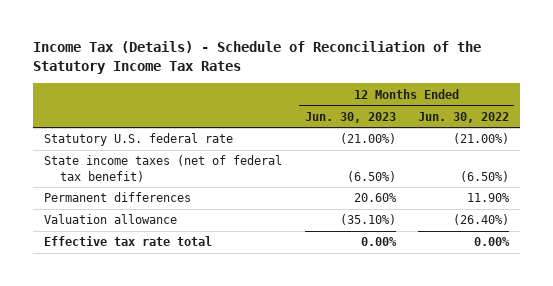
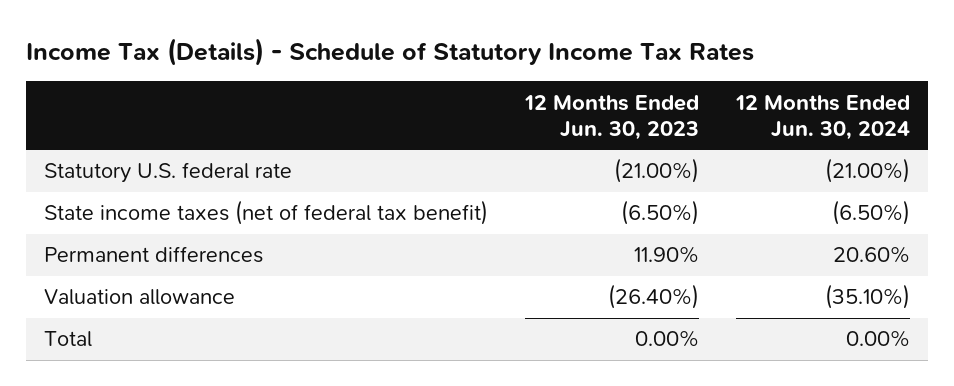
[33,41,482,75] Income Tax (Details) - Schedule of Reconciliation of the Statutory Income Tax Rates -> [25,37,754,66] Income Tax (Details) - Schedule of Statutory Income Tax Rates
[417,111,509,123] Jun. 30, 2022 -> none
none -> [734,94,910,140] 12 Months Ended Jun. 30, 2024
[353,193,397,203] 20.60% -> [633,246,699,264] 11.90%
[339,214,396,226] (35.10%) -> [607,284,699,310] (26.40%)
[44,236,213,247] Effective tax rate total -> [44,331,93,348] Total

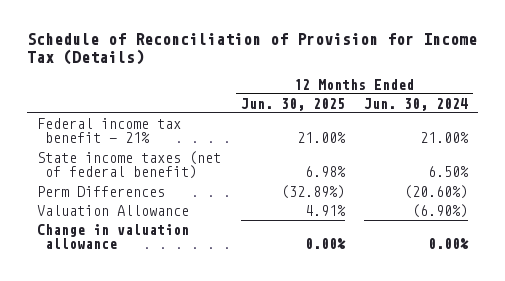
[25,37,754,66] Income Tax (Details) - Schedule of Statutory Income Tax Rates -> [27,33,478,66] Schedule of Reconciliation of Provision for Income Tax (Details)
[523,94,699,140] 12 Months Ended Jun. 30, 2023 -> none
none -> [240,97,345,111] Jun. 30, 2025
[44,162,293,184] Statutory U.S. federal rate -> none
none -> [36,117,181,144] Federal income tax benefit - 21%
[44,200,489,226] State income taxes (net of federal tax benefit) -> [36,150,221,180] State income taxes (net of federal benefit)
[831,200,910,226] (6.50%) -> [428,166,470,178] 6.50%
[44,246,264,264] Permanent differences -> [36,185,165,197] Perm Differences
[832,246,910,264] 20.60% -> [404,184,469,199] (20.60%)
[44,289,236,306] Valuation allowance -> [36,204,189,216] Valuation Allowance
[824,284,910,310] (35.10%) -> [412,203,469,218] (6.90%)
[44,331,93,348] Total -> [36,223,189,250] Change in valuation allowance

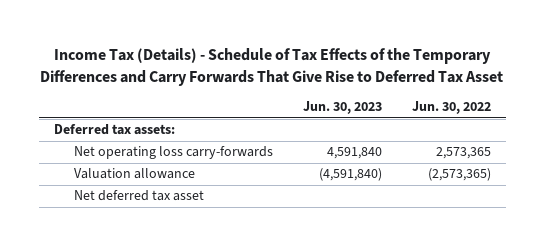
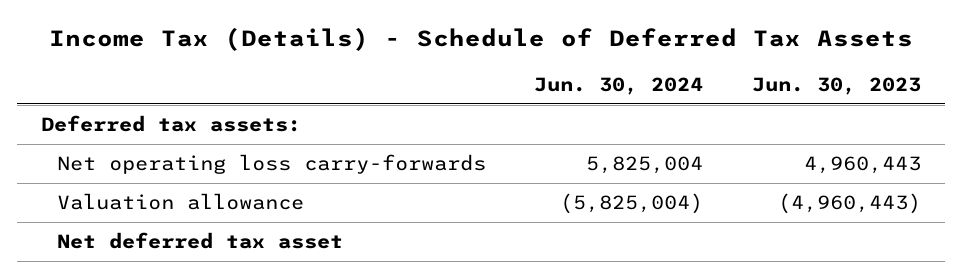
[40,48,504,87] Income Tax (Details) - Schedule of Tax Effects of the Temporary Differences and Carry Forwards That Give Rise to Deferred Tax Asset -> [48,27,913,52] Income Tax (Details) - Schedule of Deferred Tax Assets
[411,101,491,115] Jun. 30, 2022 -> none
none -> [534,77,704,96] Jun. 30, 2024
[326,147,382,160] 4,591,840 -> [803,156,921,175] 4,960,443
[318,168,382,182] (4,591,840) -> [777,193,921,215] (4,960,443)

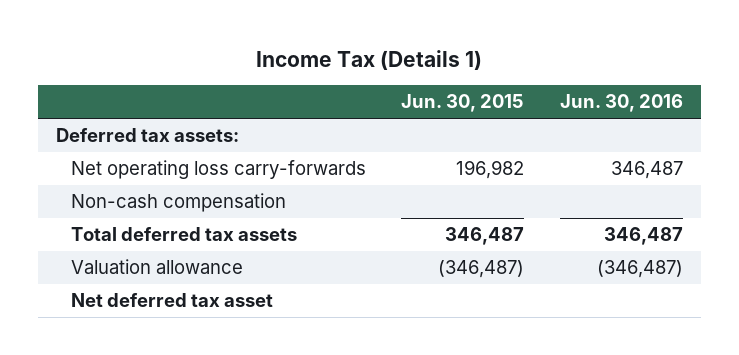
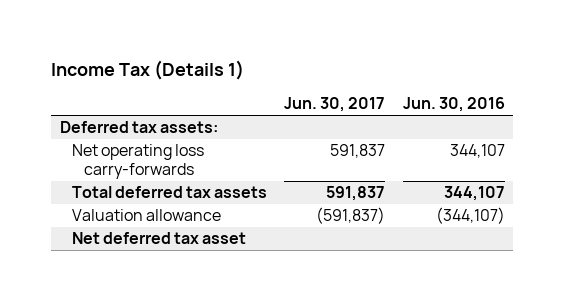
[401,94,525,113] Jun. 30, 2015 -> none
none -> [284,97,386,113] Jun. 30, 2017
[70,193,286,213] Non-cash compensation -> none
[611,161,684,180] 346,487 -> [449,144,505,159] 344,107
[604,227,684,246] 346,487 -> [443,186,505,202] 344,107
[597,260,684,279] (346,487) -> [435,207,505,225] (344,107)

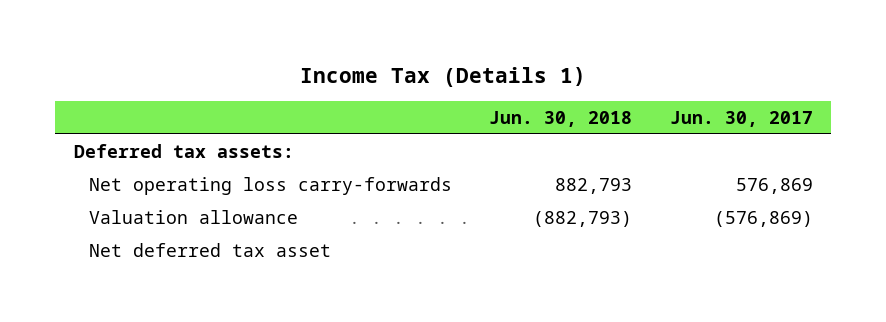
[402,97,505,113] Jun. 30, 2016 -> none
none -> [489,111,633,128] Jun. 30, 2018
[71,186,267,199] Total deferred tax assets -> none
[330,144,386,159] 591,837 -> [735,177,813,194] 576,869
[316,207,386,225] (591,837) -> [713,210,813,227] (576,869)

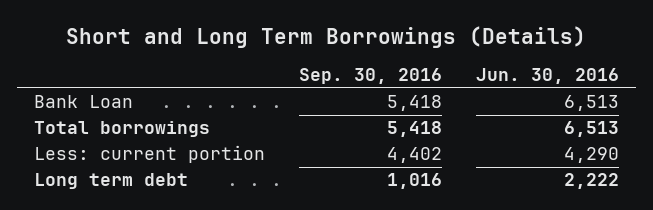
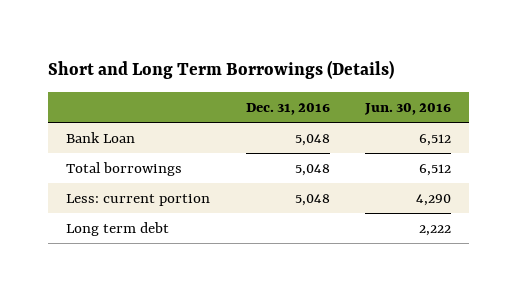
[298,68,442,85] Sep. 30, 2016 -> none
none -> [245,103,330,116] Dec. 31, 2016
[564,95,620,112] 6,513 -> [419,133,452,146] 6,512
[564,121,620,138] 6,513 -> [419,163,452,176] 6,512

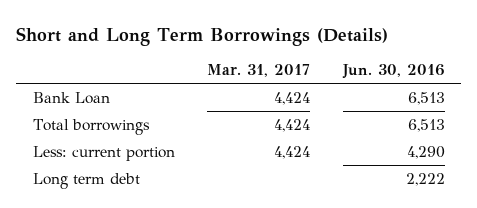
[245,103,330,116] Dec. 31, 2016 -> none
none -> [207,64,311,78] Mar. 31, 2017
[419,133,452,146] 6,512 -> [407,91,445,105] 6,513
[419,163,452,176] 6,512 -> [407,118,445,132] 6,513

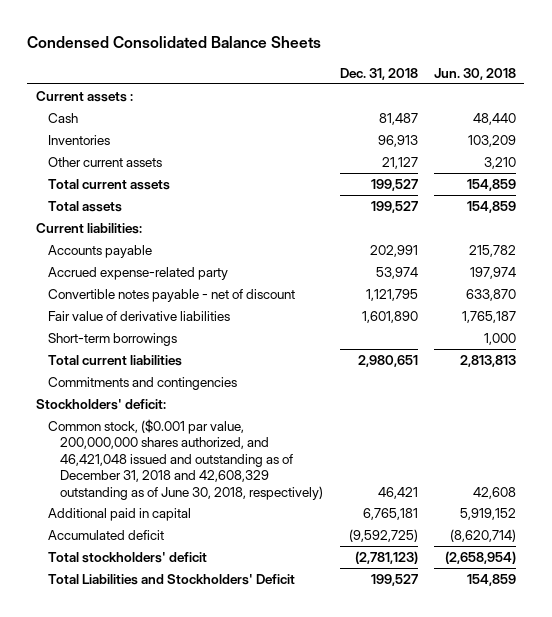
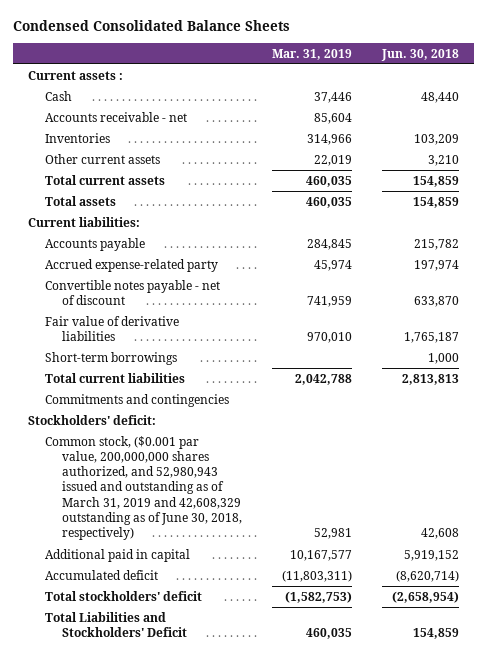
[339,67,418,80] Dec. 31, 2018 -> none
none -> [272,48,353,60] Mar. 31, 2019
none -> [45,111,188,122] Accounts receivable - net
[48,418,324,500] Common stock, ($0.001 par value, 200,000,000 shares authorized, and 46,421,048 issued and outstanding as of December 31, 2018 and 42,608,329 outstanding as of June 30, 2018, respectively) -> [45,435,243,541] Common stock, ($0.001 par value, 200,000,000 shares authorized, and 52,980,943 issued and outstanding as of March 31, 2019 and 42,608,329 outstanding as of June 30, 2018, respectively)

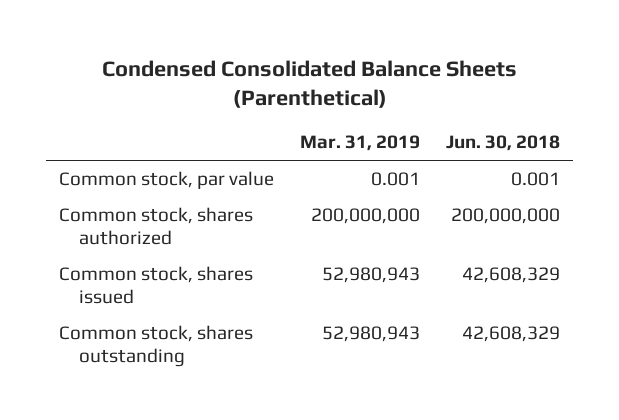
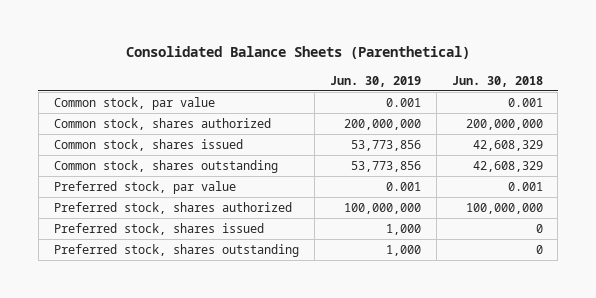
[101,59,517,109] Condensed Consolidated Balance Sheets (Parenthetical) -> [126,46,471,60] Consolidated Balance Sheets (Parenthetical)
[300,135,421,152] Mar. 31, 2019 -> none
none -> [329,75,421,87] Jun. 30, 2019
none -> [53,181,236,195] Preferred stock, par value
none -> [53,202,292,215] Preferred stock, shares authorized
none -> [53,223,264,236] Preferred stock, shares issued
none -> [53,244,299,258] Preferred stock, shares outstanding

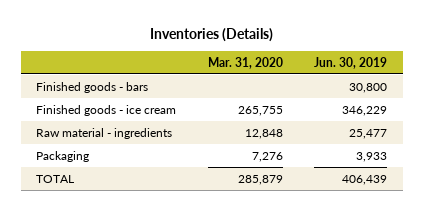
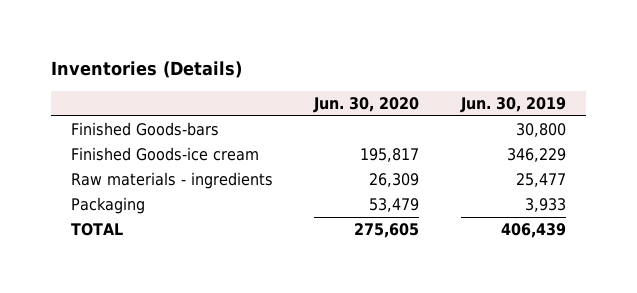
[207,56,283,69] Mar. 31, 2020 -> none
none -> [313,96,420,113] Jun. 30, 2020
[36,81,149,93] Finished goods - bars -> [71,122,220,137] Finished Goods-bars
[36,104,177,116] Finished goods - ice cream -> [71,147,260,162] Finished Goods-ice cream
[36,127,173,139] Raw material - ingredients -> [71,172,274,190] Raw materials - ingredients

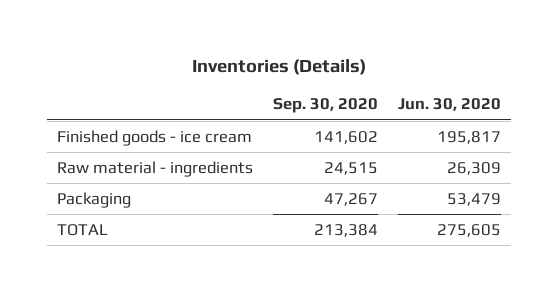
[459,96,566,113] Jun. 30, 2019 -> none
none -> [273,98,379,114] Sep. 30, 2020
[71,122,220,137] Finished Goods-bars -> none
[71,147,260,162] Finished Goods-ice cream -> [57,129,253,146] Finished goods - ice cream
[71,172,274,190] Raw materials - ingredients -> [57,160,254,177] Raw material - ingredients

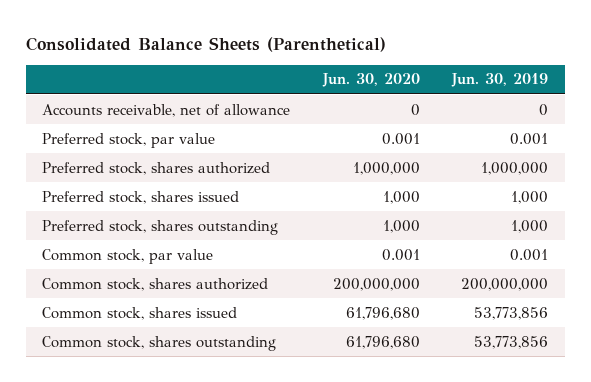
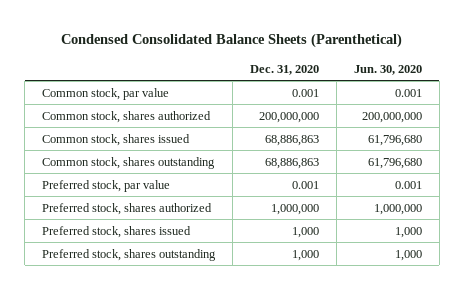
[25,36,386,52] Consolidated Balance Sheets (Parenthetical) -> [60,33,402,49] Condensed Consolidated Balance Sheets (Parenthetical)
[451,73,549,88] Jun. 30, 2019 -> none
none -> [249,64,319,75] Dec. 31, 2020
[42,103,291,117] Accounts receivable, net of allowance -> none
[42,132,216,148] Preferred stock, par value -> [42,179,171,192] Preferred stock, par value
[42,161,271,175] Preferred stock, shares authorized -> [42,202,213,215] Preferred stock, shares authorized
[42,190,240,204] Preferred stock, shares issued -> [42,225,192,238] Preferred stock, shares issued
[42,219,279,235] Preferred stock, shares outstanding -> [42,248,217,261] Preferred stock, shares outstanding

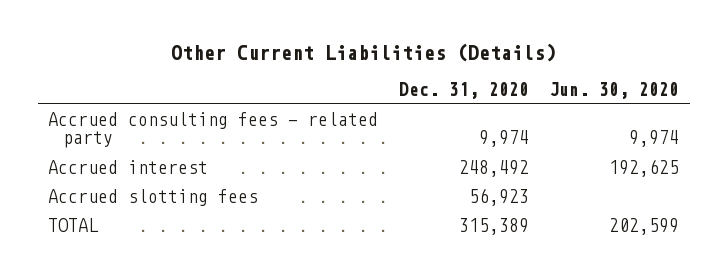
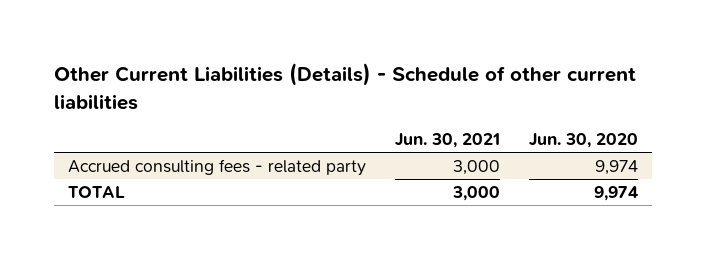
[170,43,556,63] Other Current Liabilities (Details) -> [54,63,637,110] Other Current Liabilities (Details) - Schedule of other current liabilities
[398,81,529,99] Dec. 31, 2020 -> none
none -> [394,133,500,149] Jun. 30, 2021
[48,160,209,175] Accrued interest -> none
[48,189,259,207] Accrued slotting fees -> none
[609,218,680,236] 202,599 -> [593,185,638,201] 9,974

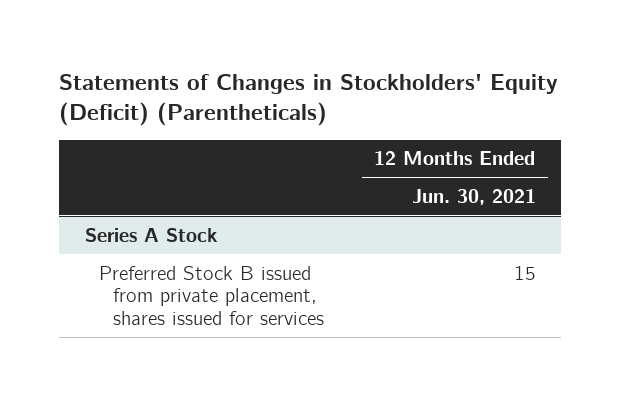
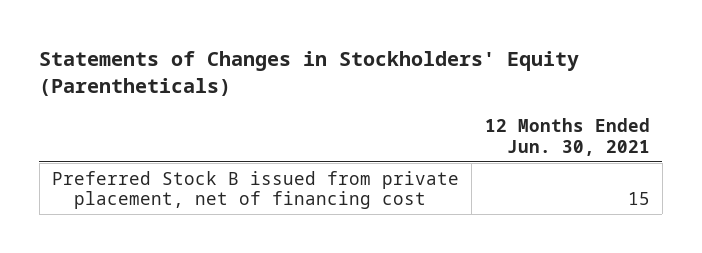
[59,73,559,127] Statements of Changes in Stockholders' Equity (Deficit) (Parentheticals) -> [39,51,580,97] Statements of Changes in Stockholders' Equity (Parentheticals)
[84,227,218,242] Series A Stock -> none
[98,265,325,326] Preferred Stock B issued from private placement, shares issued for services -> [52,170,460,209] Preferred Stock B issued from private placement, net of financing cost

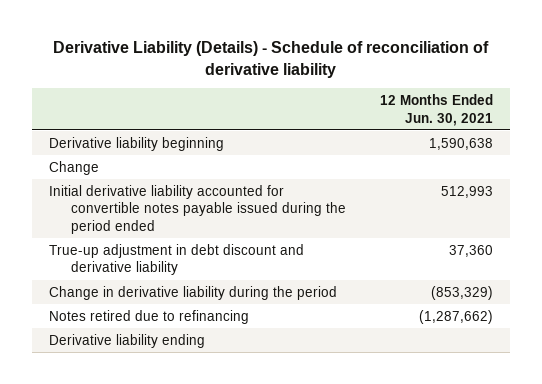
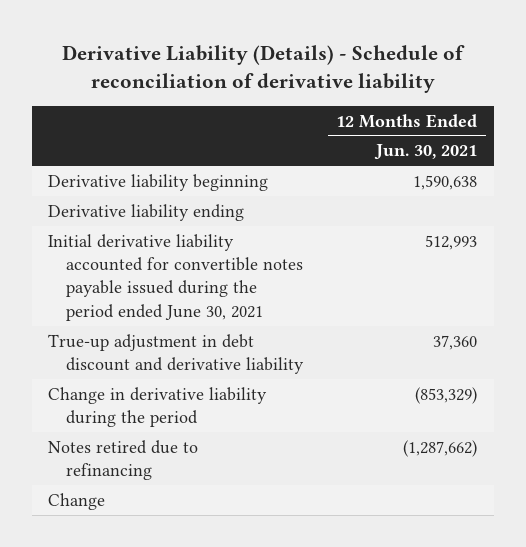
[49,333,206,348] Derivative liability ending -> [48,203,245,221] Derivative liability ending
[49,184,347,235] Initial derivative liability accounted for convertible notes payable issued during the period ended -> [48,233,303,321] Initial derivative liability accounted for convertible notes payable issued during the period ended June 30, 2021
[49,160,100,175] Change -> [48,492,106,510] Change

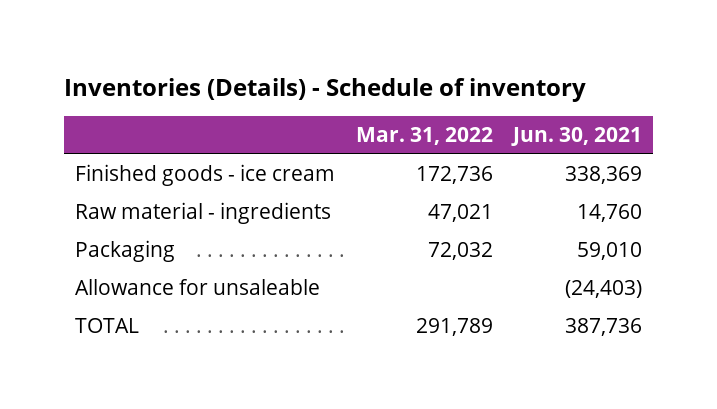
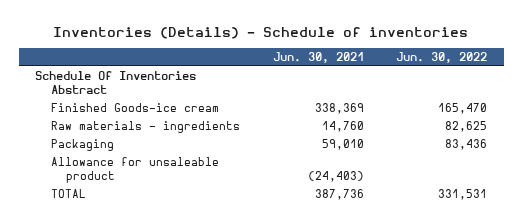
[64,77,587,102] Inventories (Details) - Schedule of inventory -> [53,26,469,39] Inventories (Details) - Schedule of inventories
[355,127,493,146] Mar. 31, 2022 -> none
none -> [396,52,488,64] Jun. 30, 2022
none -> [35,71,197,94] Schedule Of Inventories Abstract
[74,164,335,187] Finished goods - ice cream -> [50,103,219,113] Finished Goods-ice cream
[74,202,331,225] Raw material - ingredients -> [50,121,240,134] Raw materials - ingredients
[74,279,320,296] Allowance for unsaleable -> [50,157,219,183] Allowance for unsaleable product

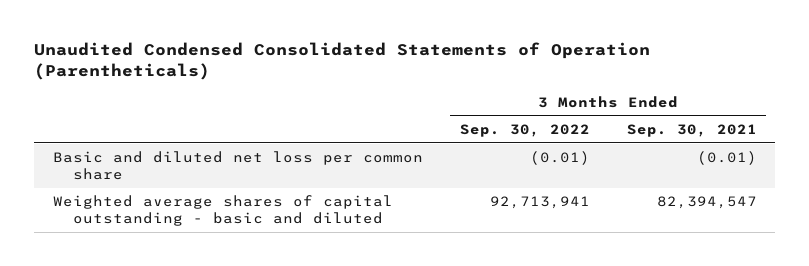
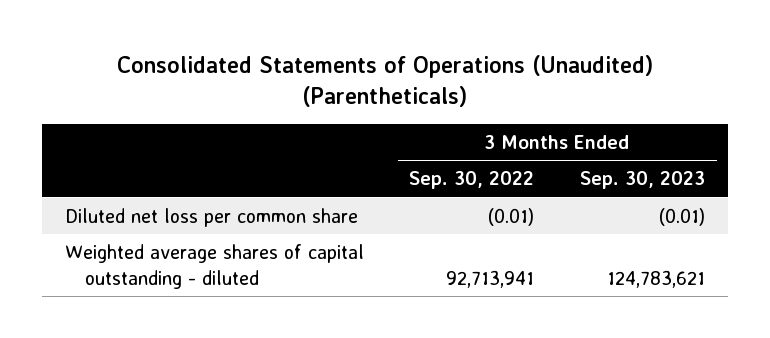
[34,41,651,80] Unaudited Condensed Consolidated Statements of Operation (Parentheticals) -> [116,55,653,108] Consolidated Statements of Operations (Unaudited) (Parentheticals)
[626,124,757,138] Sep. 30, 2021 -> none
none -> [580,171,706,190] Sep. 30, 2023
[52,151,423,181] Basic and diluted net loss per common share -> [64,207,358,227] Diluted net loss per common share
[52,195,393,227] Weighted average shares of capital outstanding - basic and diluted -> [64,243,364,289] Weighted average shares of capital outstanding - diluted

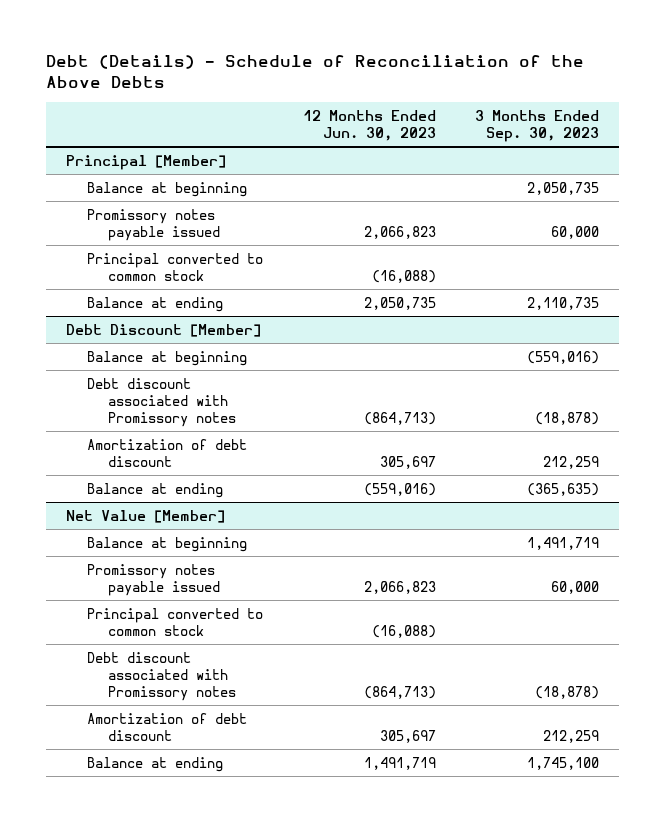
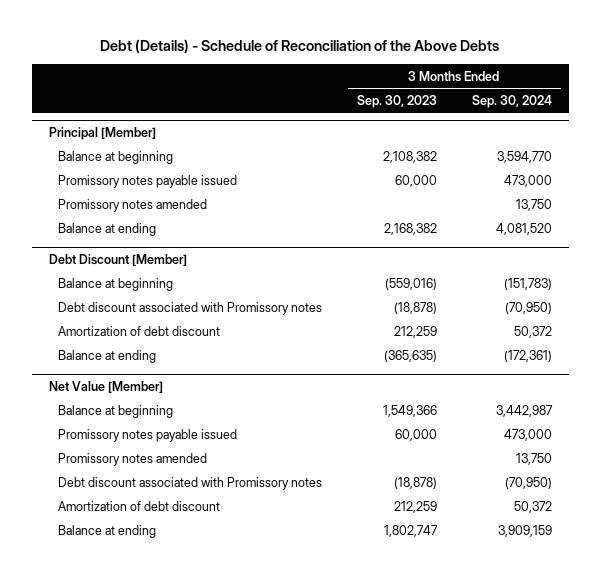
[302,109,436,141] 12 Months Ended Jun. 30, 2023 -> none
none -> [471,94,552,108] Sep. 30, 2024
[527,181,600,195] 2,050,735 -> [383,150,438,163] 2,108,382
[87,252,264,281] Principal converted to common stock -> none
none -> [58,198,208,212] Promissory notes amended
[527,296,600,310] 2,110,735 -> [384,222,438,235] 2,168,382
[527,536,600,550] 1,491,719 -> [383,404,438,417] 1,549,366
[87,607,264,636] Principal converted to common stock -> none
none -> [58,452,208,466] Promissory notes amended
[527,756,600,770] 1,745,100 -> [384,524,439,537] 1,802,747

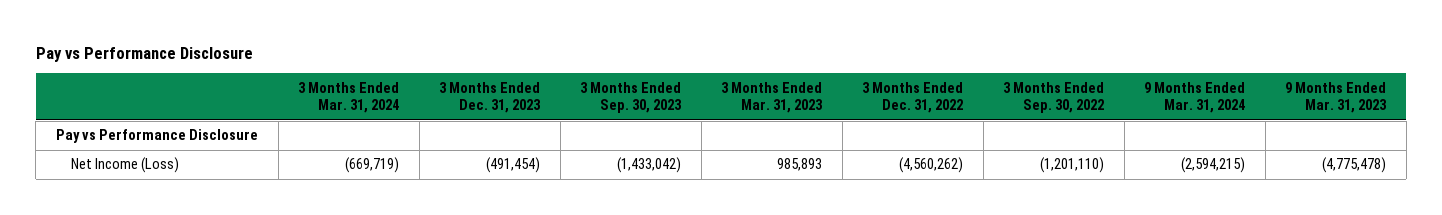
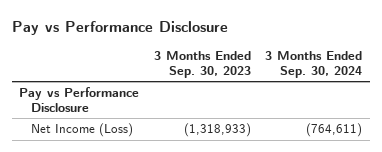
[298,81,400,114] 3 Months Ended Mar. 31, 2024 -> none
[439,81,542,114] 3 Months Ended Dec. 31, 2023 -> none
[721,81,824,114] 3 Months Ended Mar. 31, 2023 -> none
[862,81,964,114] 3 Months Ended Dec. 31, 2022 -> none
[1003,81,1105,114] 3 Months Ended Sep. 30, 2022 -> none
[1144,81,1246,114] 9 Months Ended Mar. 31, 2024 -> none
[1285,81,1388,114] 9 Months Ended Mar. 31, 2023 -> none
none -> [265,51,363,78] 3 Months Ended Sep. 30, 2024
[617,157,682,174] (1,433,042) -> [183,123,251,138] (1,318,933)

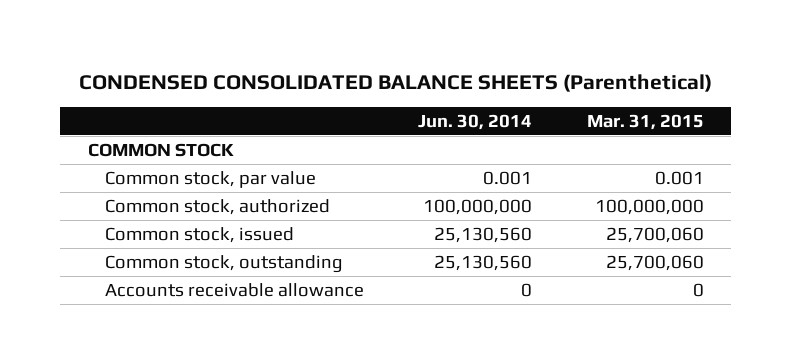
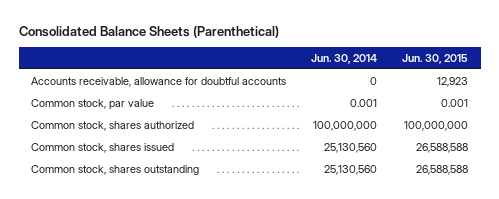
[78,73,712,92] CONDENSED CONSOLIDATED BALANCE SHEETS (Parenthetical) -> [18,25,279,38] Consolidated Balance Sheets (Parenthetical)
[586,113,704,130] Mar. 31, 2015 -> none
none -> [402,53,469,64] Jun. 30, 2015
[87,142,234,157] COMMON STOCK -> none
none -> [31,76,287,87] Accounts receivable, allowance for doubtful accounts
[104,282,364,297] Accounts receivable allowance -> none
[104,198,330,215] Common stock, authorized -> [31,120,195,131] Common stock, shares authorized
[104,226,294,243] Common stock, issued -> [31,142,175,153] Common stock, shares issued
[104,254,343,273] Common stock, outstanding -> [31,164,200,175] Common stock, shares outstanding

